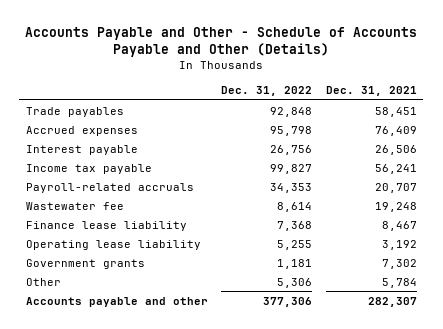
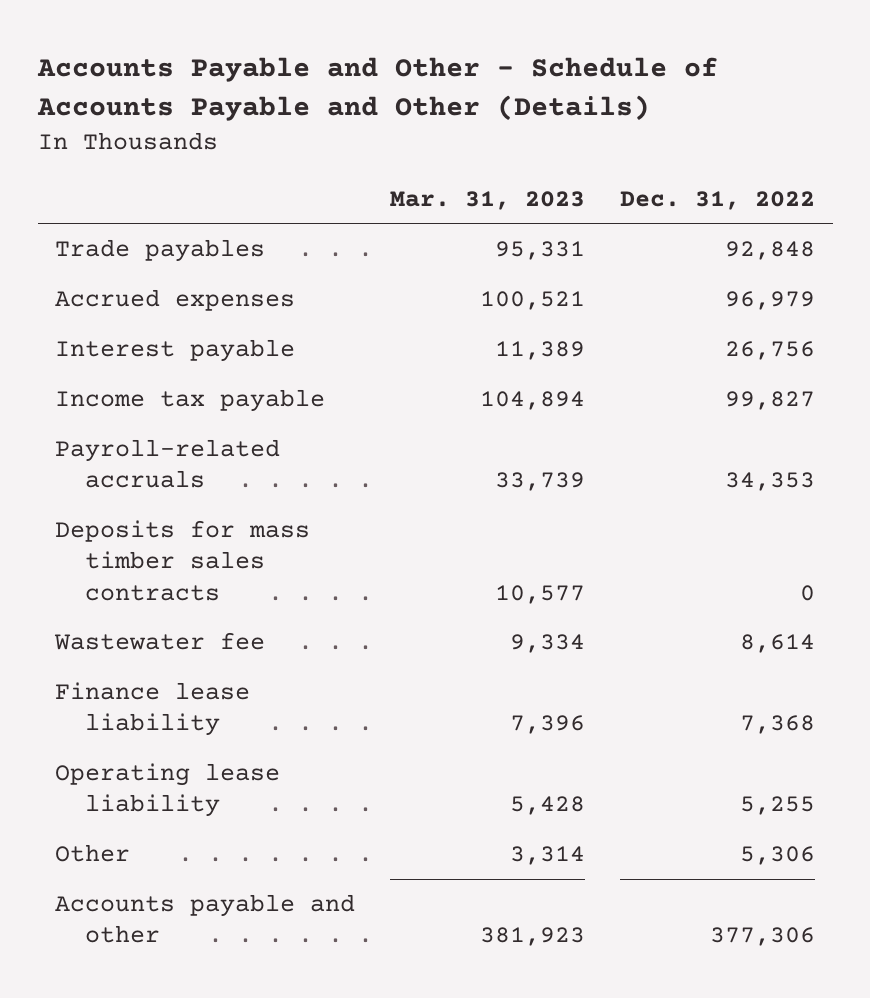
[325,86,417,97] Dec. 31, 2021 -> none
none -> [390,190,586,210] Mar. 31, 2023
[270,125,313,136] 95,798 -> [725,291,816,311] 96,979
none -> [55,520,311,601] Deposits for mass timber sales contracts
[25,258,145,269] Government grants -> none

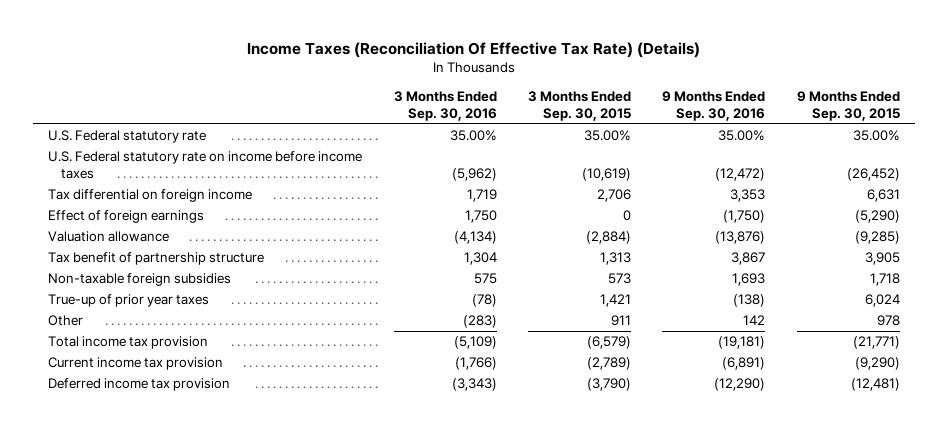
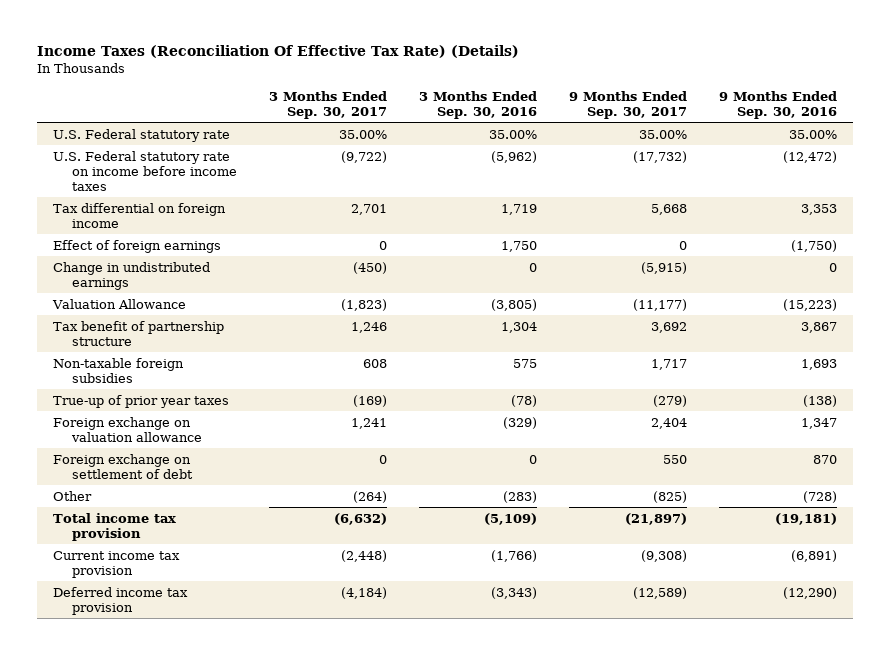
[528,91,632,122] 3 Months Ended Sep. 30, 2015 -> none
[796,91,900,122] 9 Months Ended Sep. 30, 2015 -> none
none -> [268,90,387,119] 3 Months Ended Sep. 30, 2017
none -> [568,90,687,119] 9 Months Ended Sep. 30, 2017
none -> [52,261,210,290] Change in undistributed earnings
[48,231,170,243] Valuation allowance -> [51,298,186,309] Valuation Allowance
[453,231,497,245] (4,134) -> [490,298,537,311] (3,805)
[715,231,766,245] (13,876) -> [782,298,837,311] (15,223)
none -> [52,416,202,442] Foreign exchange on valuation allowance
none -> [52,453,193,479] Foreign exchange on settlement of debt
[743,315,766,326] 142 -> [802,490,837,503] (728)

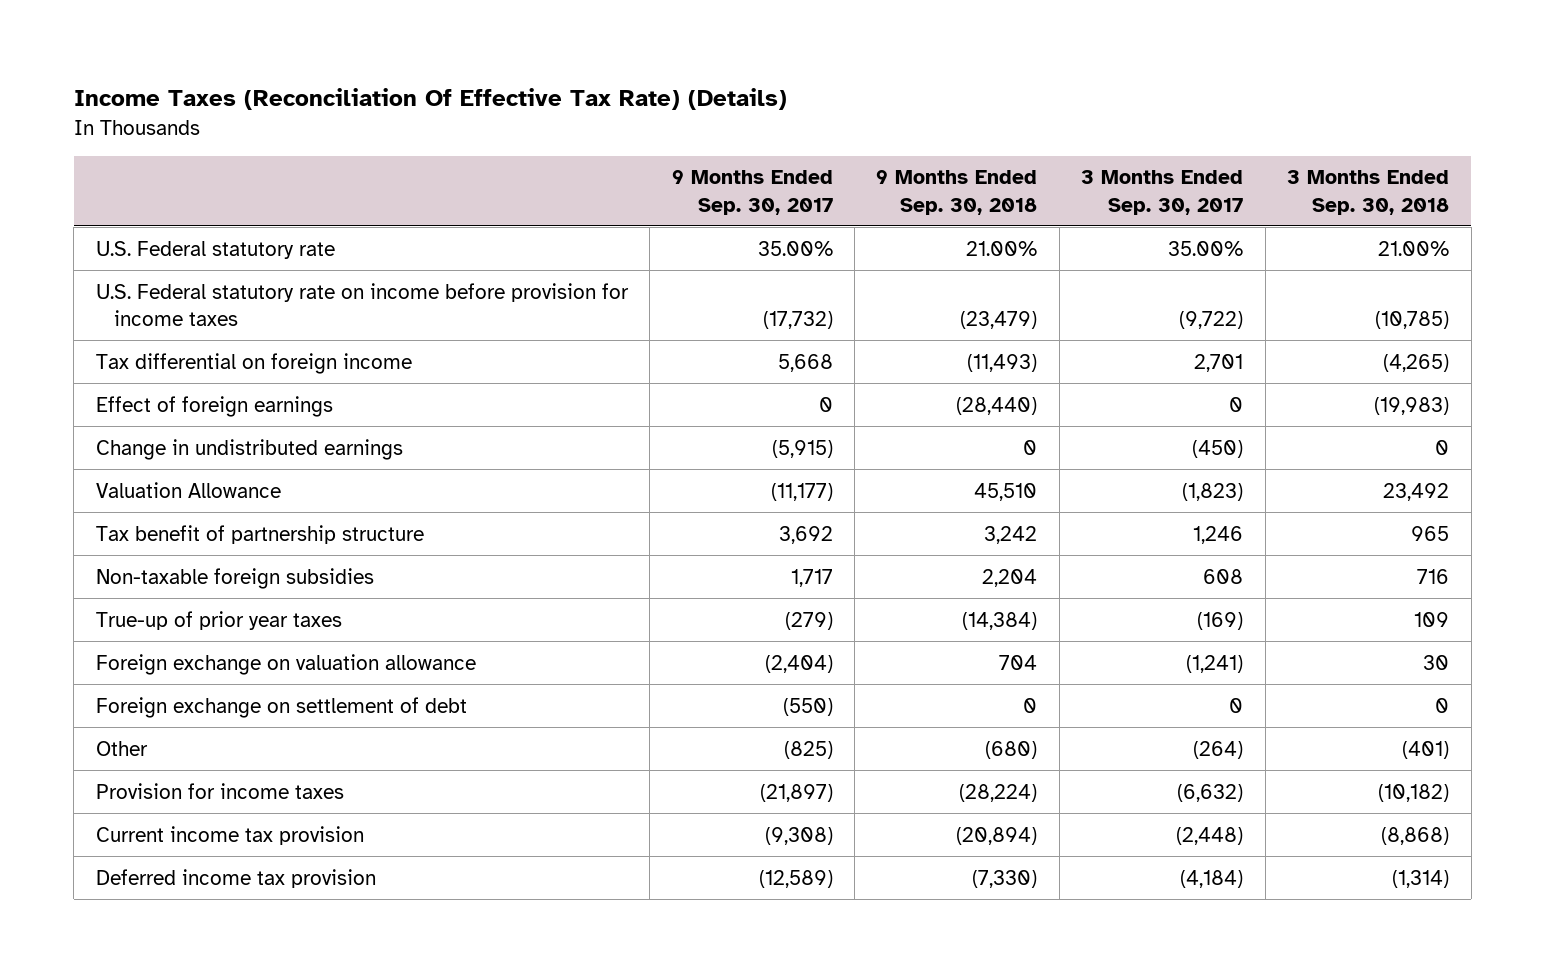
[418,90,537,119] 3 Months Ended Sep. 30, 2016 -> none
[718,90,837,119] 9 Months Ended Sep. 30, 2016 -> none
none -> [876,170,1038,215] 9 Months Ended Sep. 30, 2018
none -> [1287,170,1450,215] 3 Months Ended Sep. 30, 2018
[52,150,237,191] U.S. Federal statutory rate on income before income taxes -> [95,282,629,326] U.S. Federal statutory rate on income before provision for income taxes
[350,417,387,429] 1,241 -> [1186,654,1244,673] (1,241)
[650,417,687,429] 2,404 -> [764,654,833,673] (2,404)
[662,454,687,464] 550 -> [782,697,833,716] (550)
[52,512,176,541] Total income tax provision -> [95,782,344,799] Provision for income taxes

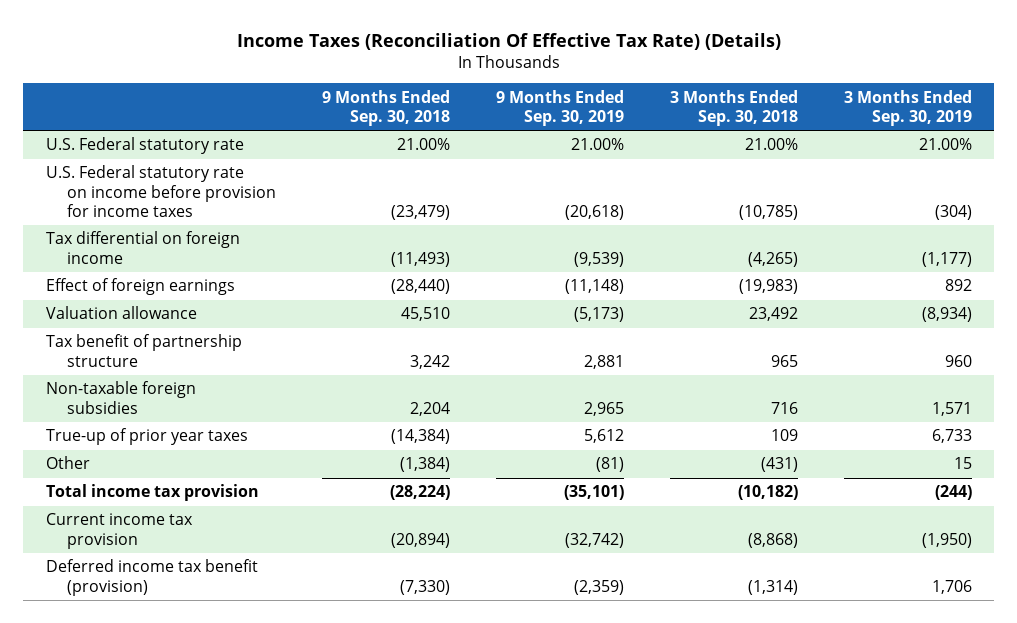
[671,170,833,215] 9 Months Ended Sep. 30, 2017 -> none
[1081,170,1244,215] 3 Months Ended Sep. 30, 2017 -> none
none -> [496,89,625,127] 9 Months Ended Sep. 30, 2019
none -> [843,89,972,127] 3 Months Ended Sep. 30, 2019
[95,438,403,460] Change in undistributed earnings -> none
[95,481,281,498] Valuation Allowance -> [45,306,197,320] Valuation allowance
[95,653,476,675] Foreign exchange on valuation allowance -> none
[95,696,467,718] Foreign exchange on settlement of debt -> none
[985,740,1038,759] (680) -> [400,457,451,473] (1,384)
[1402,740,1450,759] (401) -> [760,457,798,473] (431)
[95,782,344,799] Provision for income taxes -> [45,484,259,502] Total income tax provision
[95,868,376,888] Deferred income tax provision -> [45,559,258,596] Deferred income tax benefit (provision)

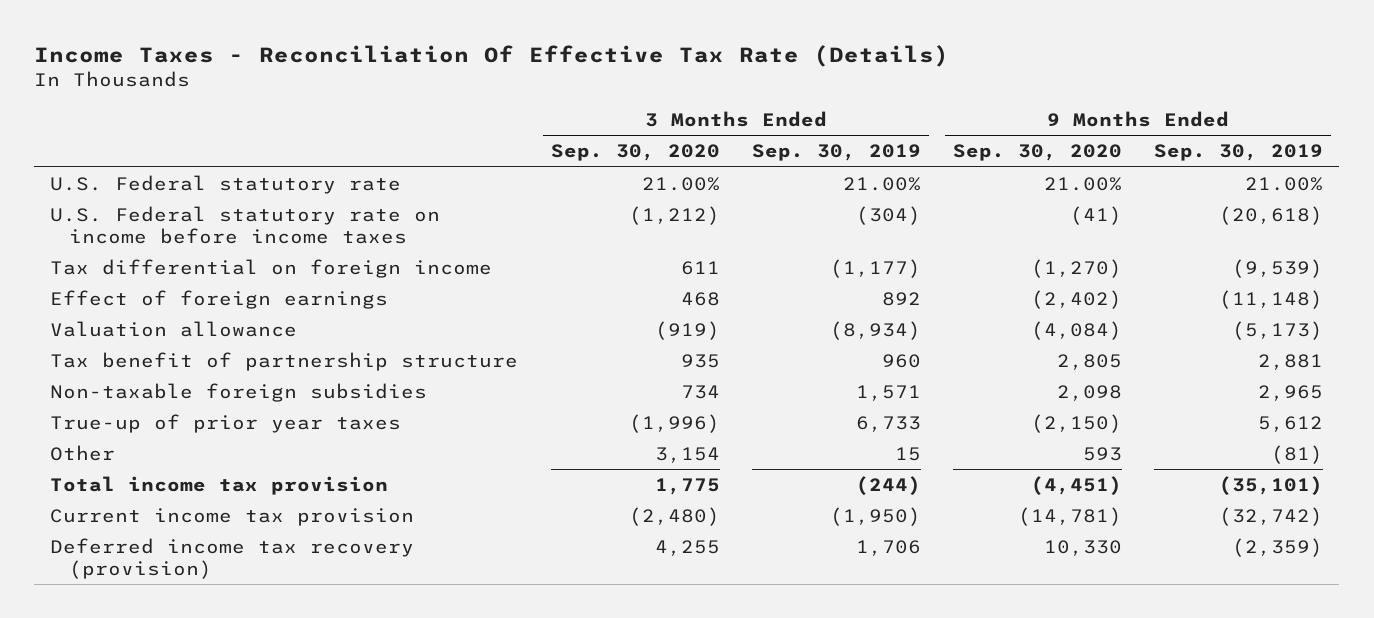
[236,33,781,51] Income Taxes (Reconciliation Of Effective Tax Rate) (Details) -> [34,44,950,67] Income Taxes - Reconciliation Of Effective Tax Rate (Details)
[322,89,451,127] 9 Months Ended Sep. 30, 2018 -> none
[669,89,798,127] 3 Months Ended Sep. 30, 2018 -> none
none -> [550,144,720,162] Sep. 30, 2020
none -> [953,144,1123,162] Sep. 30, 2020
[45,165,277,218] U.S. Federal statutory rate on income before provision for income taxes -> [50,205,441,244] U.S. Federal statutory rate on income before income taxes
[45,559,258,596] Deferred income tax benefit (provision) -> [50,537,415,579] Deferred income tax recovery (provision)

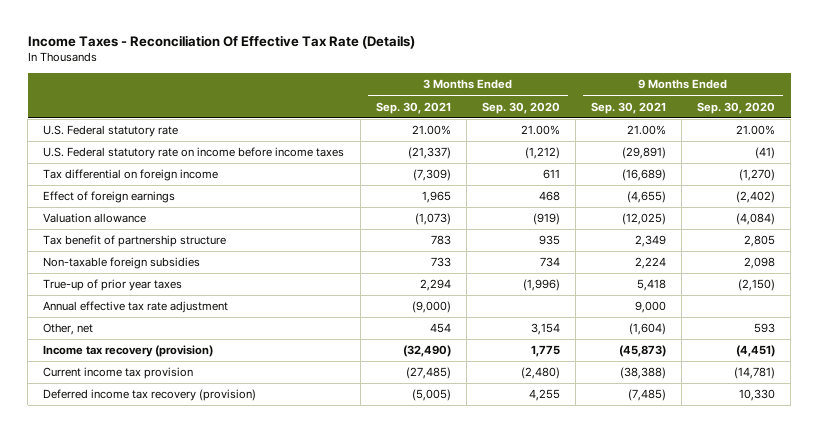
[751,144,921,162] Sep. 30, 2019 -> none
[1154,144,1324,162] Sep. 30, 2019 -> none
none -> [375,101,451,114] Sep. 30, 2021
none -> [591,101,667,114] Sep. 30, 2021
none -> [43,301,229,314] Annual effective tax rate adjustment
[50,444,116,461] Other -> [43,323,94,336] Other, net
[50,475,389,495] Total income tax provision -> [43,345,214,358] Income tax recovery (provision)

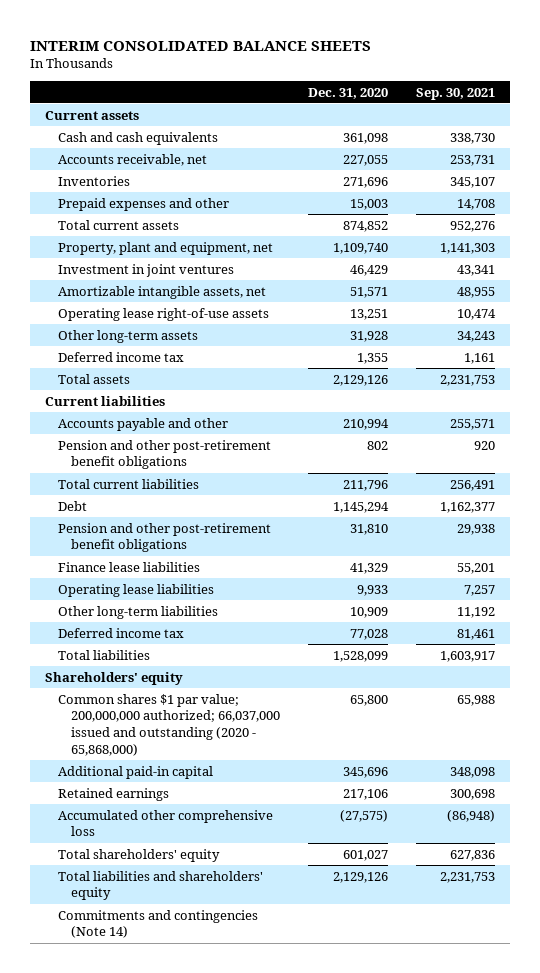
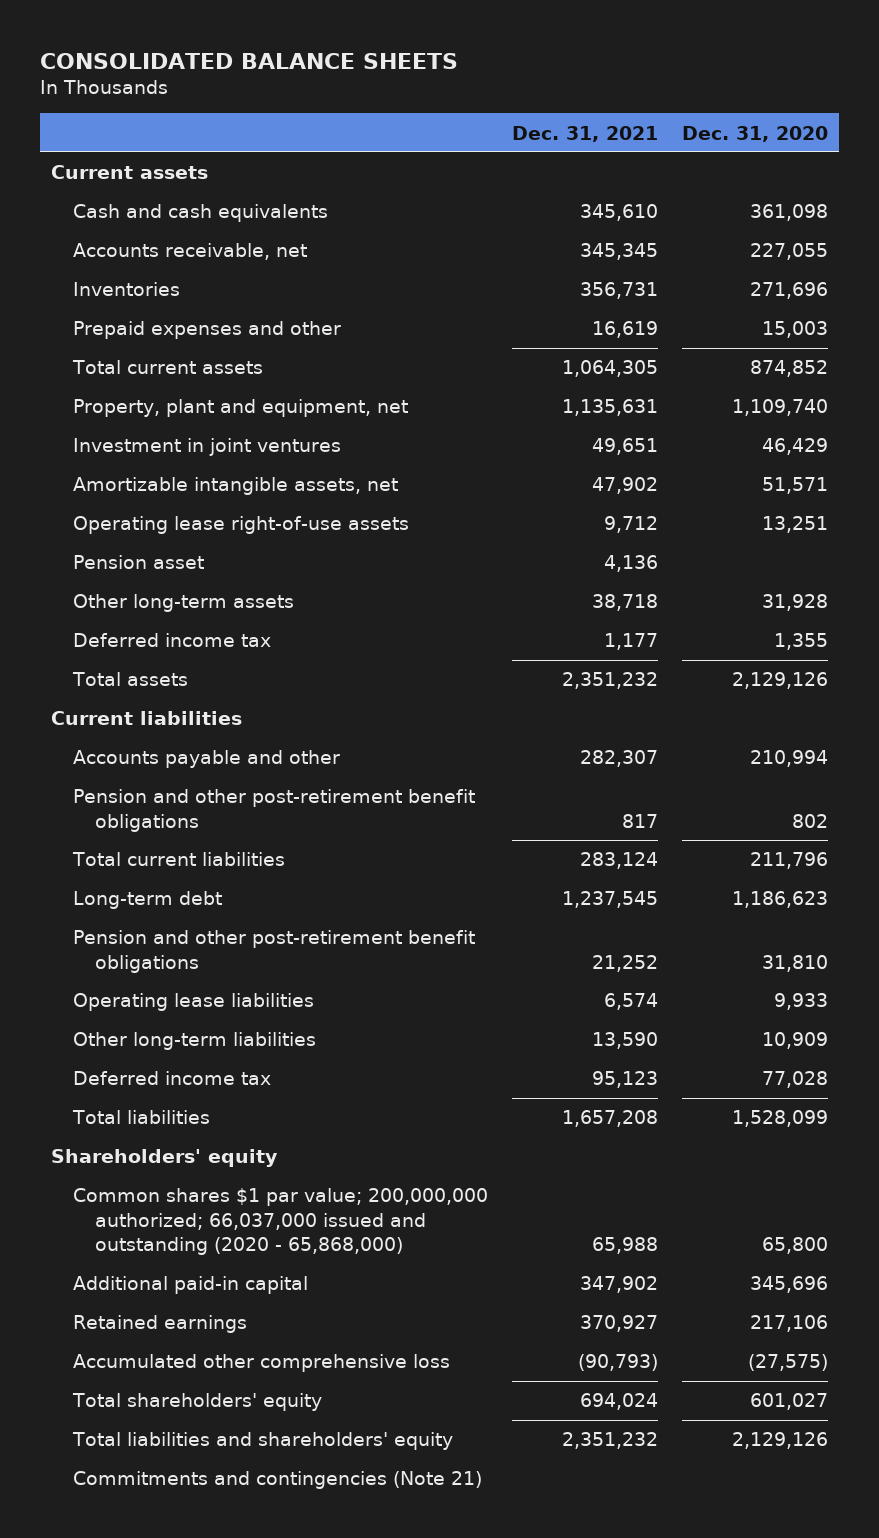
[30,40,372,51] INTERIM CONSOLIDATED BALANCE SHEETS -> [39,52,458,69] CONSOLIDATED BALANCE SHEETS
[416,87,496,100] Sep. 30, 2021 -> none
none -> [511,125,658,142] Dec. 31, 2021
none -> [73,555,205,570] Pension asset
[57,500,87,511] Debt -> [73,891,223,910] Long-term debt
[333,501,390,513] 1,145,294 -> [731,891,828,909] 1,186,623
[57,561,200,572] Finance lease liabilities -> none
[57,909,258,939] Commitments and contingencies (Note 14) -> [73,1471,483,1490] Commitments and contingencies (Note 21)

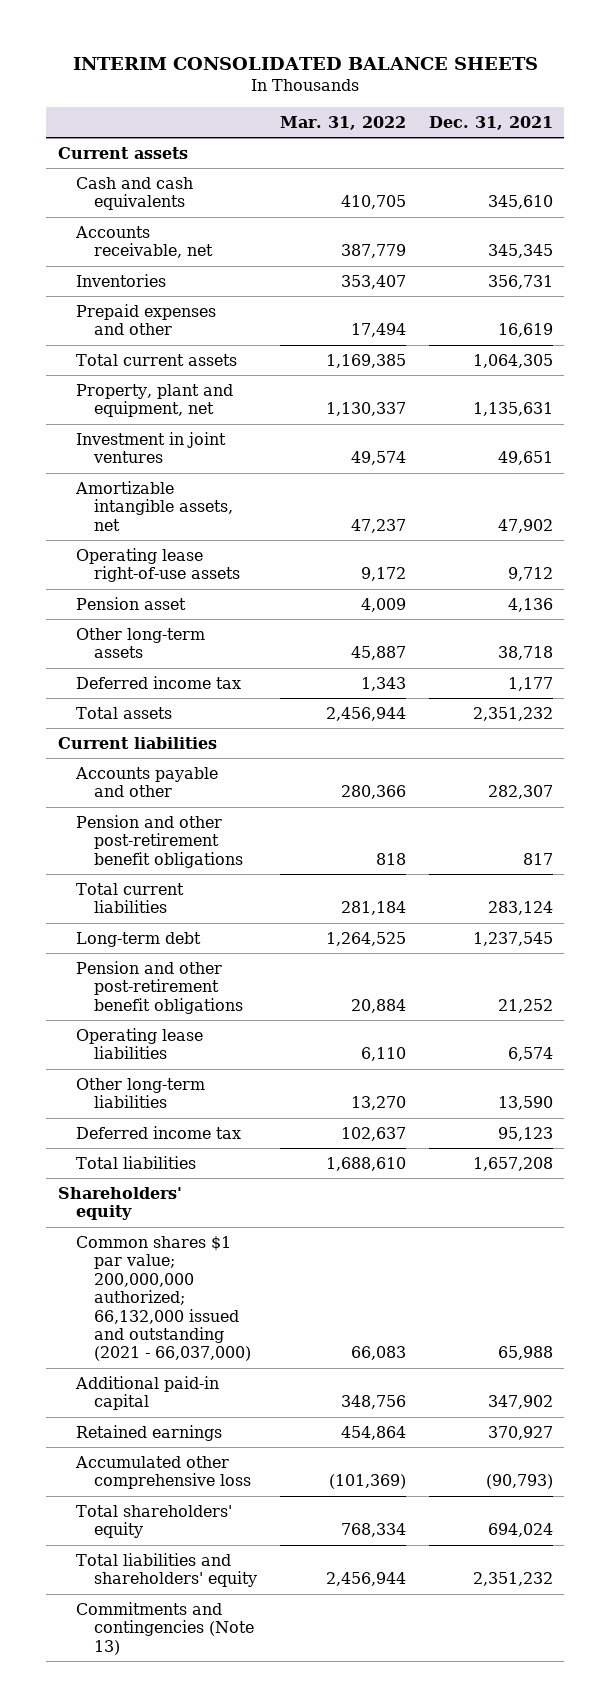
[39,52,458,69] CONSOLIDATED BALANCE SHEETS -> [73,57,539,71] INTERIM CONSOLIDATED BALANCE SHEETS
[681,125,828,142] Dec. 31, 2020 -> none
none -> [280,115,407,130] Mar. 31, 2022
[73,1188,489,1256] Common shares $1 par value; 200,000,000 authorized; 66,037,000 issued and outstanding (2020 - 65,868,000) -> [76,1235,252,1362] Common shares $1 par value; 200,000,000 authorized; 66,132,000 issued and outstanding (2021 - 66,037,000)
[73,1471,483,1490] Commitments and contingencies (Note 21) -> [76,1601,255,1655] Commitments and contingencies (Note 13)

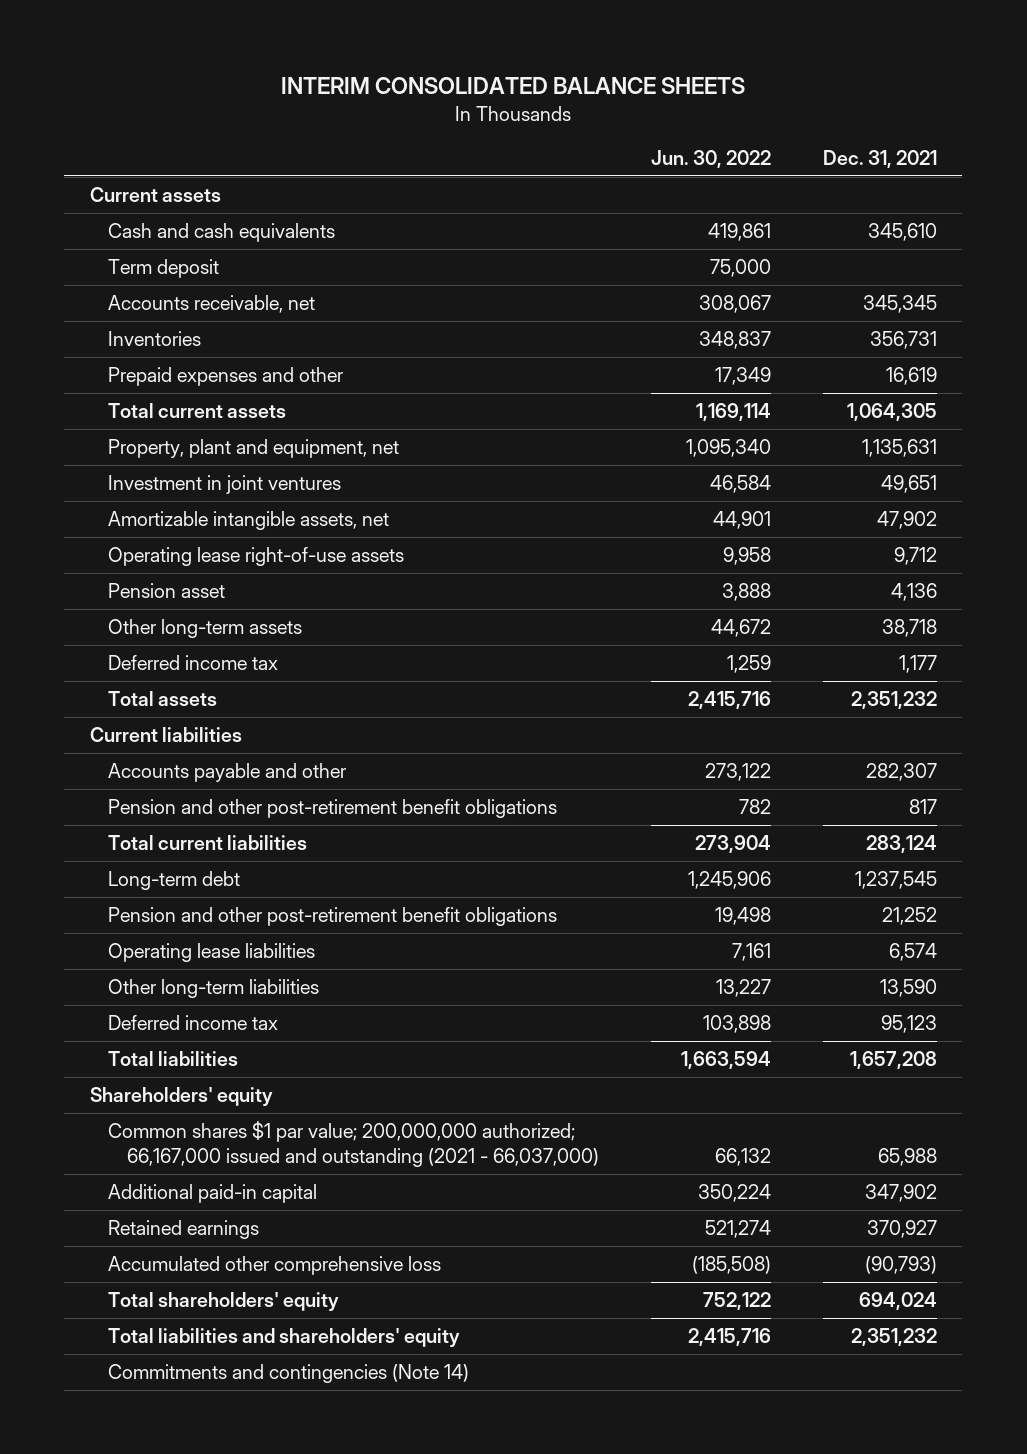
[280,115,407,130] Mar. 31, 2022 -> none
none -> [650,150,771,169] Jun. 30, 2022
none -> [108,258,220,278] Term deposit
[76,1235,252,1362] Common shares $1 par value; 200,000,000 authorized; 66,132,000 issued and outstanding (2021 - 66,037,000) -> [108,1120,599,1167] Common shares $1 par value; 200,000,000 authorized; 66,167,000 issued and outstanding (2021 - 66,037,000)
[76,1601,255,1655] Commitments and contingencies (Note 13) -> [108,1363,470,1383] Commitments and contingencies (Note 14)

